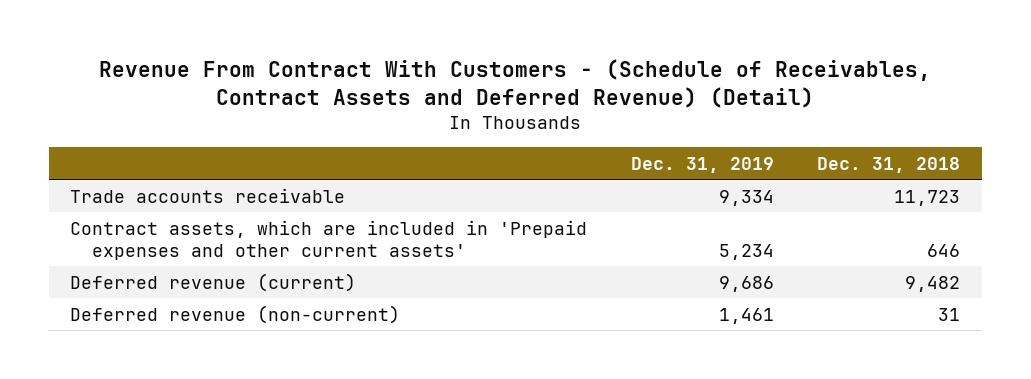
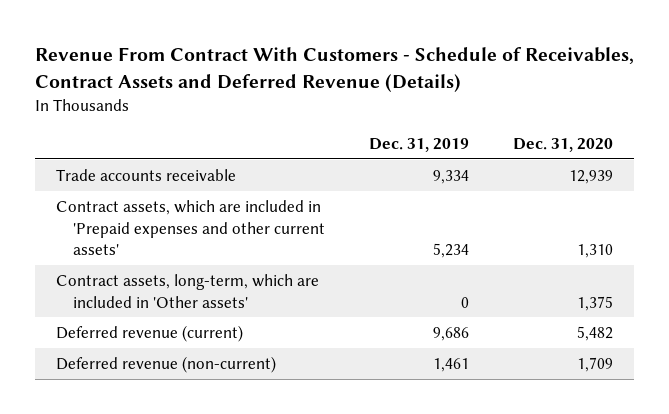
[99,58,932,108] Revenue From Contract With Customers - (Schedule of Receivables, Contract Assets and Deferred Revenue) (Detail) -> [34,47,634,92] Revenue From Contract With Customers - Schedule of Receivables, Contract Assets and Deferred Revenue (Details)
[817,156,961,173] Dec. 31, 2018 -> none
none -> [512,137,613,152] Dec. 31, 2020
none -> [56,273,320,308] Contract assets, long-term, which are included in 'Other assets'

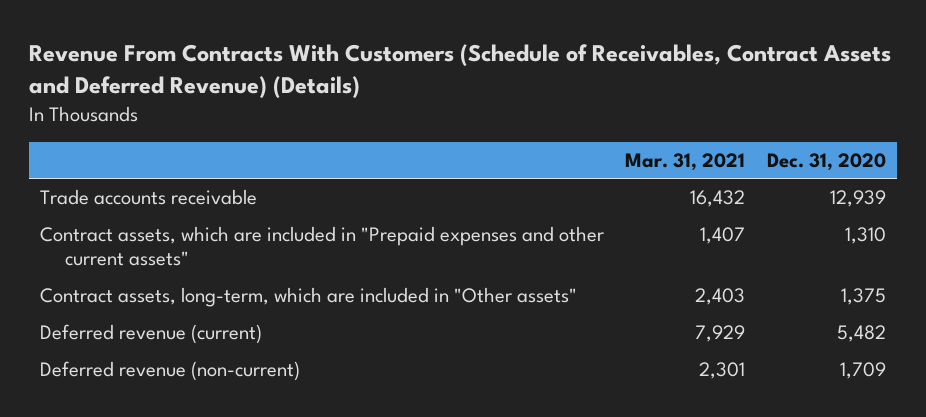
[34,47,634,92] Revenue From Contract With Customers - Schedule of Receivables, Contract Assets and Deferred Revenue (Details) -> [28,43,891,98] Revenue From Contracts With Customers (Schedule of Receivables, Contract Assets and Deferred Revenue) (Details)
[368,137,469,152] Dec. 31, 2019 -> none
none -> [625,152,746,171] Mar. 31, 2021
[56,199,326,256] Contract assets, which are included in 'Prepaid expenses and other current assets' -> [39,226,604,267] Contract assets, which are included in "Prepaid expenses and other current assets"
[56,273,320,308] Contract assets, long-term, which are included in 'Other assets' -> [39,287,577,308] Contract assets, long-term, which are included in "Other assets"

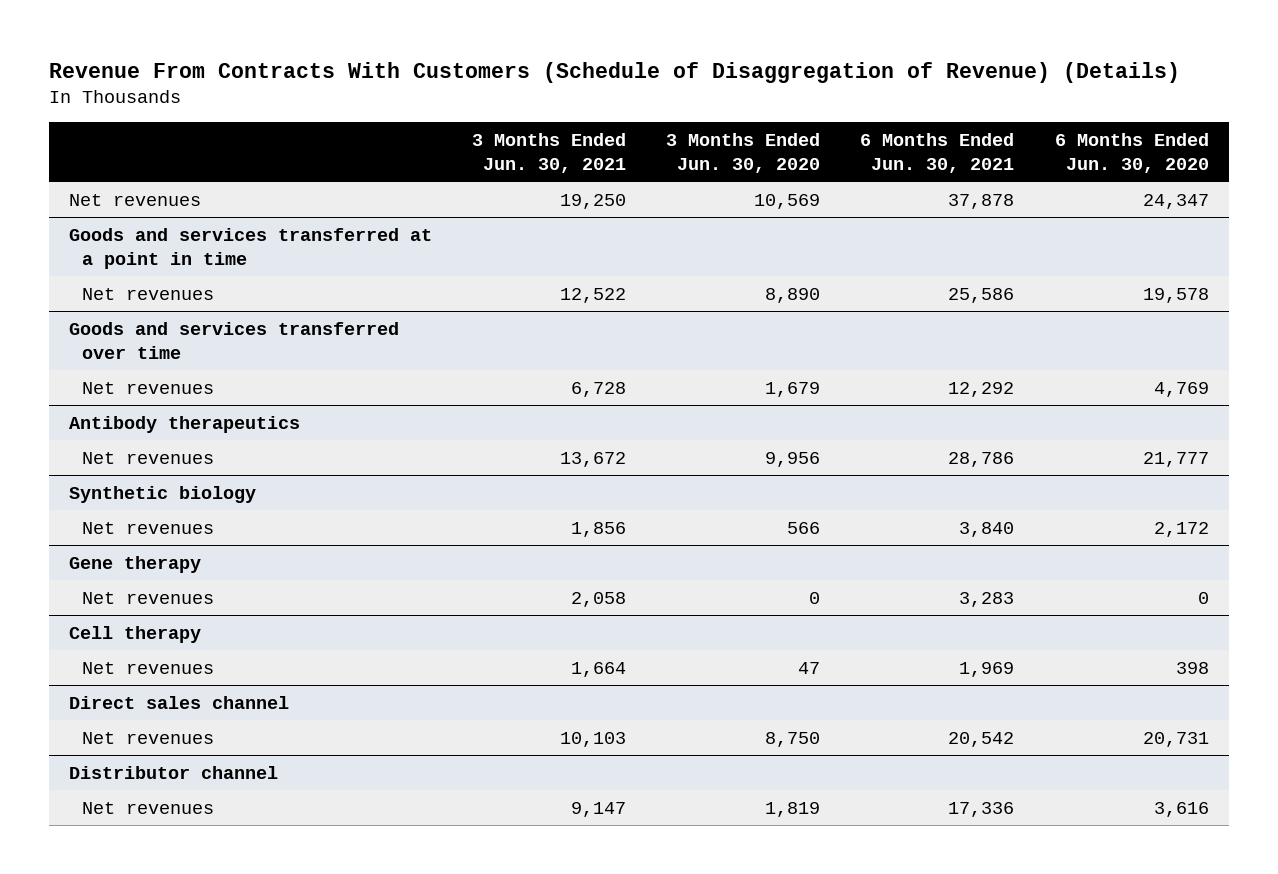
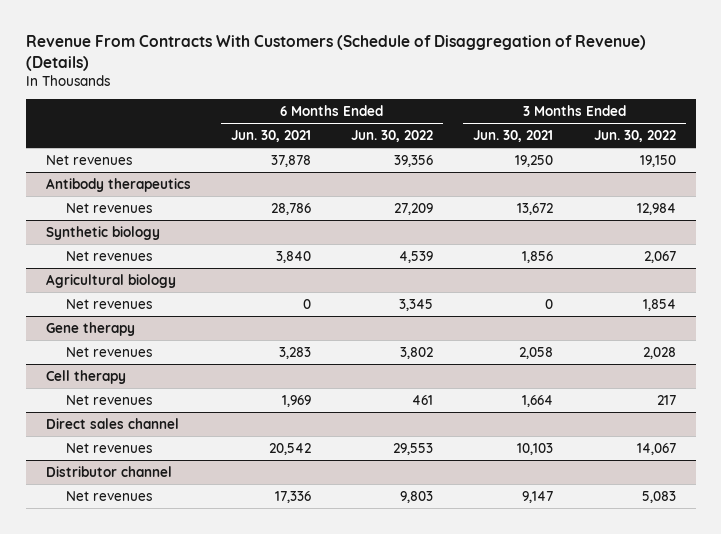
[666,132,821,173] 3 Months Ended Jun. 30, 2020 -> none
[1054,132,1209,173] 6 Months Ended Jun. 30, 2020 -> none
none -> [351,129,434,142] Jun. 30, 2022
none -> [593,129,676,142] Jun. 30, 2022
[69,227,433,269] Goods and services transferred at a point in time -> none
[82,287,215,300] Net revenues -> none
[69,321,400,359] Goods and services transferred over time -> none
[82,381,215,394] Net revenues -> none
none -> [45,273,176,288] Agricultural biology
none -> [65,298,152,309] Net revenues

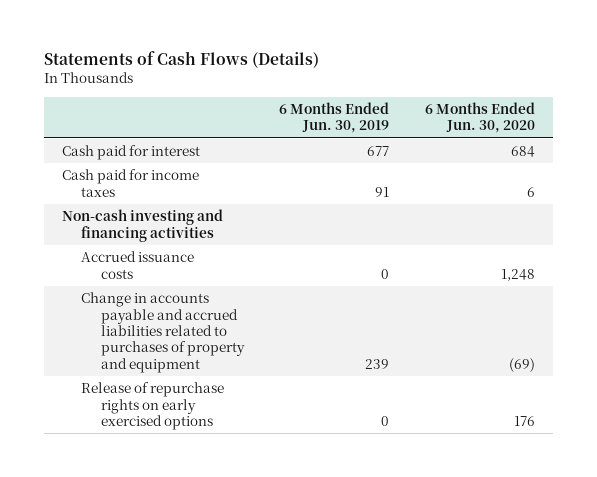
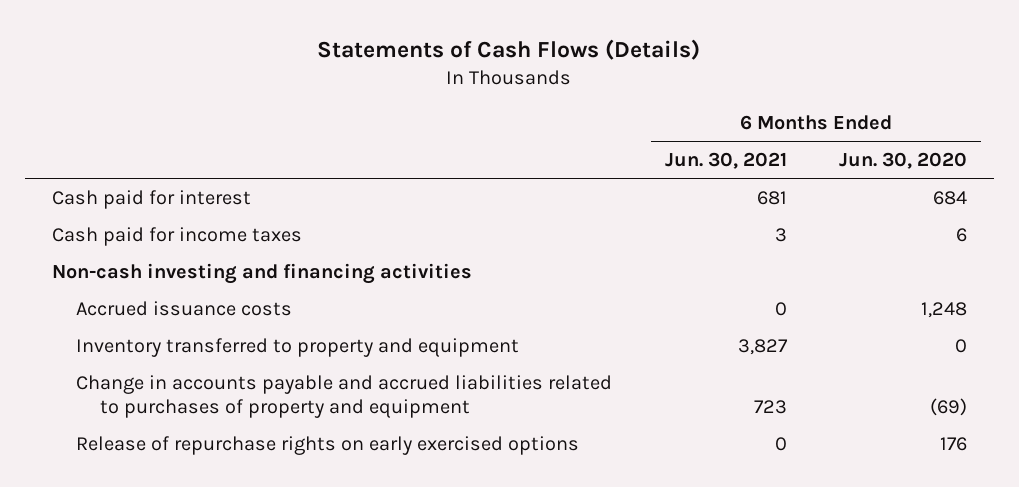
[279,101,390,134] 6 Months Ended Jun. 30, 2019 -> none
none -> [664,152,787,170] Jun. 30, 2021
none -> [75,337,519,357] Inventory transferred to property and equipment

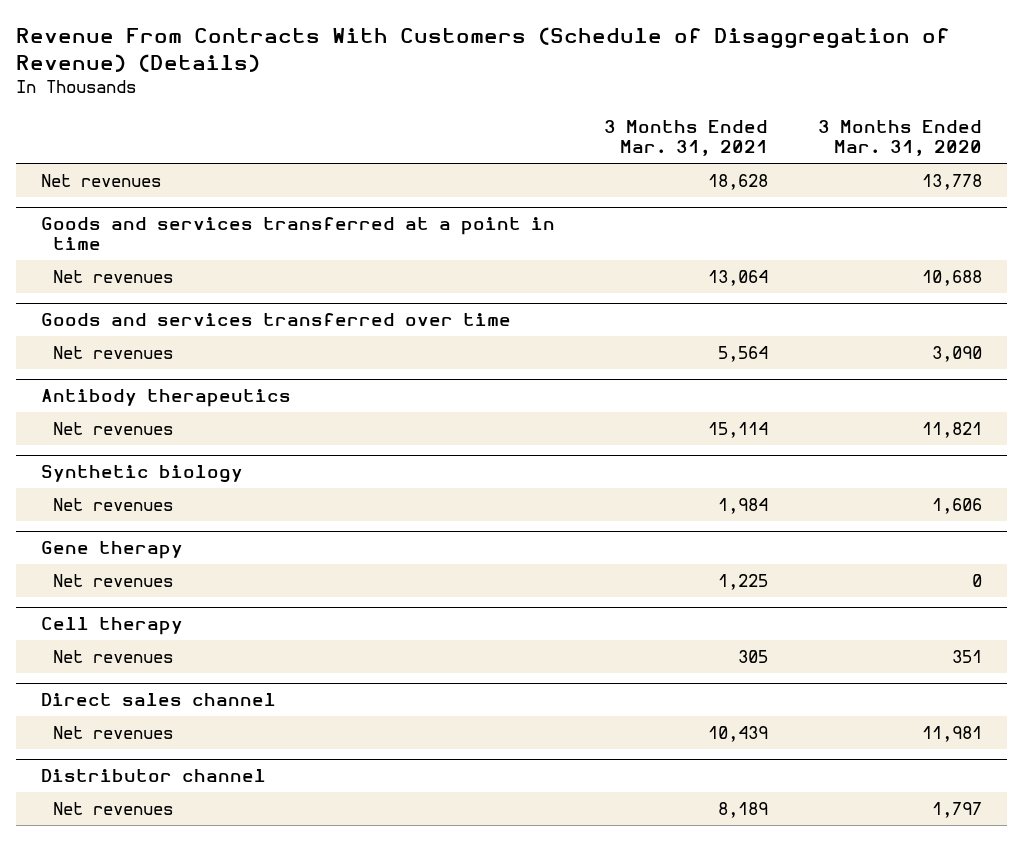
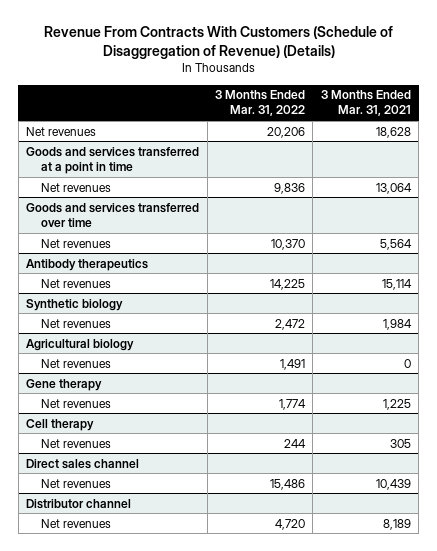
[817,120,982,157] 3 Months Ended Mar. 31, 2020 -> none
none -> [215,90,306,117] 3 Months Ended Mar. 31, 2022
none -> [26,338,135,351] Agricultural biology
none -> [41,358,112,368] Net revenues

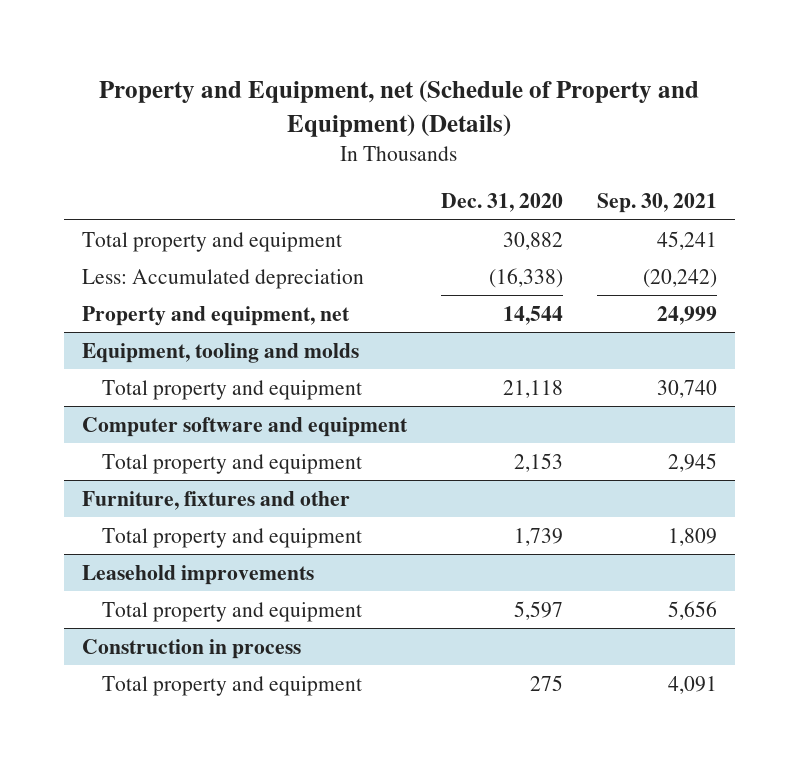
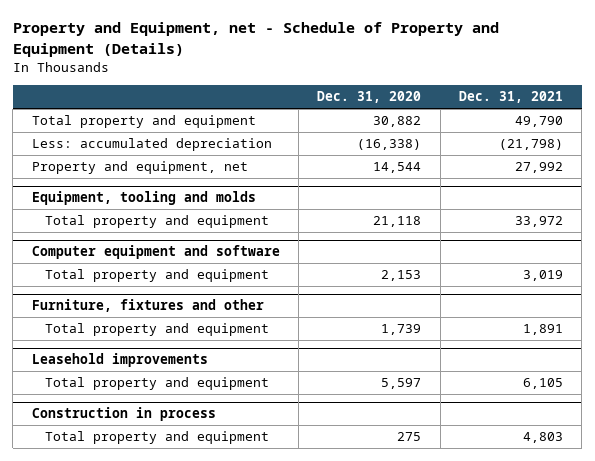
[99,79,700,137] Property and Equipment, net (Schedule of Property and Equipment) (Details) -> [12,22,499,57] Property and Equipment, net - Schedule of Property and Equipment (Details)
[597,193,718,214] Sep. 30, 2021 -> none
none -> [458,91,563,104] Dec. 31, 2021
[81,268,364,289] Less: Accumulated depreciation -> [31,138,272,152] Less: accumulated depreciation
[81,416,408,437] Computer software and equipment -> [31,245,280,260] Computer equipment and software

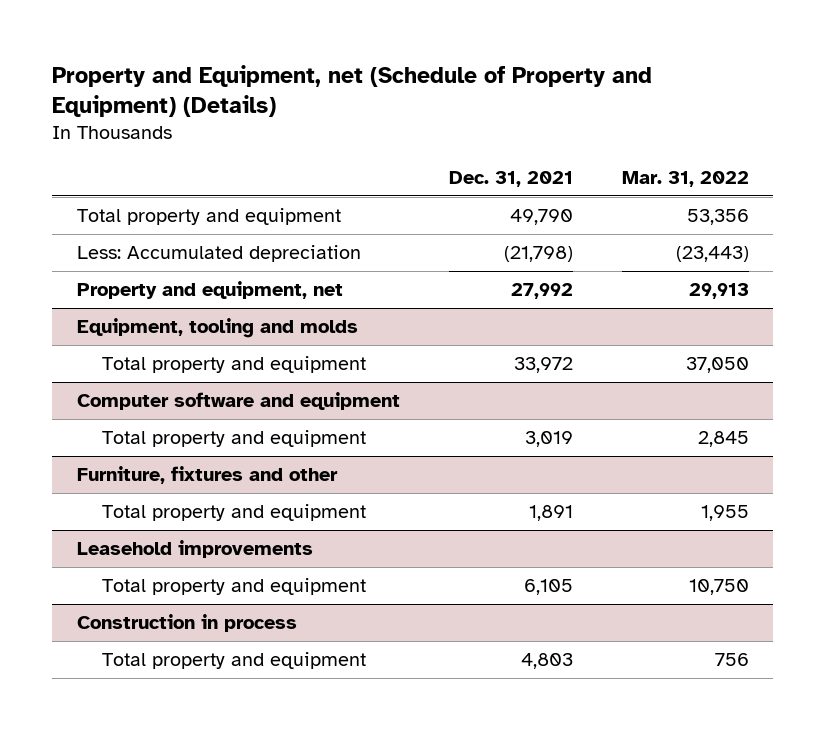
[12,22,499,57] Property and Equipment, net - Schedule of Property and Equipment (Details) -> [52,64,653,117] Property and Equipment, net (Schedule of Property and Equipment) (Details)
[317,91,422,104] Dec. 31, 2020 -> none
none -> [621,170,749,187] Mar. 31, 2022
[31,138,272,152] Less: accumulated depreciation -> [76,245,361,263] Less: Accumulated depreciation
[31,245,280,260] Computer equipment and software -> [76,392,400,411] Computer software and equipment

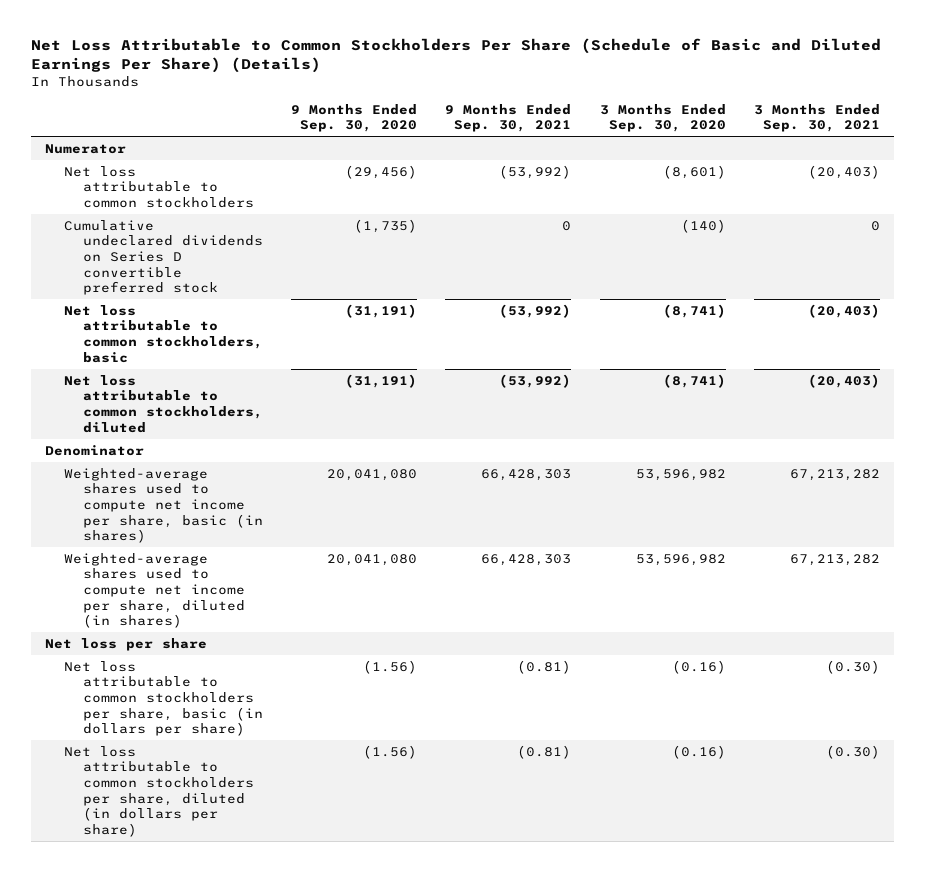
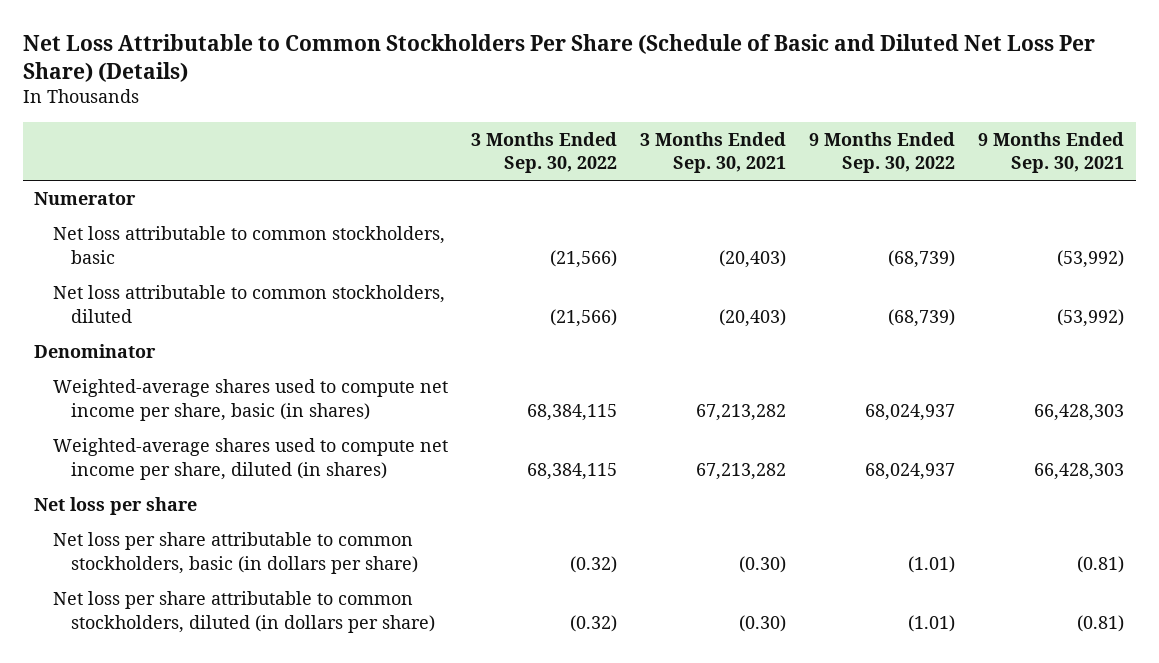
[30,38,881,74] Net Loss Attributable to Common Stockholders Per Share (Schedule of Basic and Diluted Earnings Per Share) (Details) -> [22,33,1095,82] Net Loss Attributable to Common Stockholders Per Share (Schedule of Basic and Diluted Net Loss Per Share) (Details)
[291,103,418,133] 9 Months Ended Sep. 30, 2020 -> none
[599,103,726,133] 3 Months Ended Sep. 30, 2020 -> none
none -> [470,131,617,174] 3 Months Ended Sep. 30, 2022
none -> [809,131,956,174] 9 Months Ended Sep. 30, 2022
[64,165,254,209] Net loss attributable to common stockholders -> none
[64,219,263,296] Cumulative undeclared dividends on Series D convertible preferred stock -> none
[64,660,263,737] Net loss attributable to common stockholders per share, basic (in dollars per share) -> [52,532,419,574] Net loss per share attributable to common stockholders, basic (in dollars per share)
[64,745,254,837] Net loss attributable to common stockholders per share, diluted (in dollars per share) -> [52,591,436,633] Net loss per share attributable to common stockholders, diluted (in dollars per share)

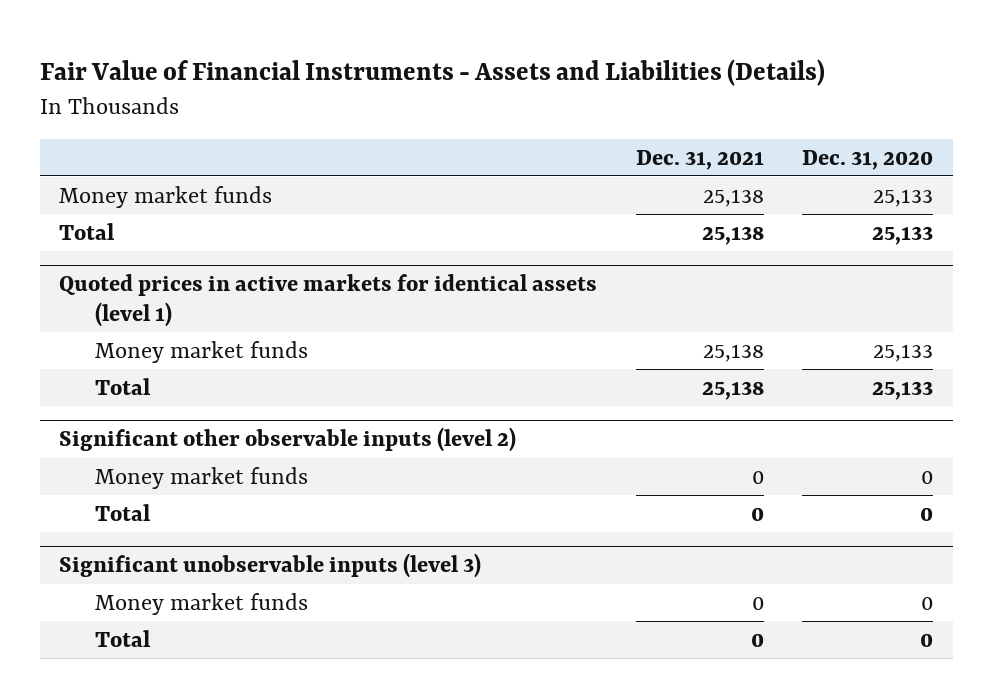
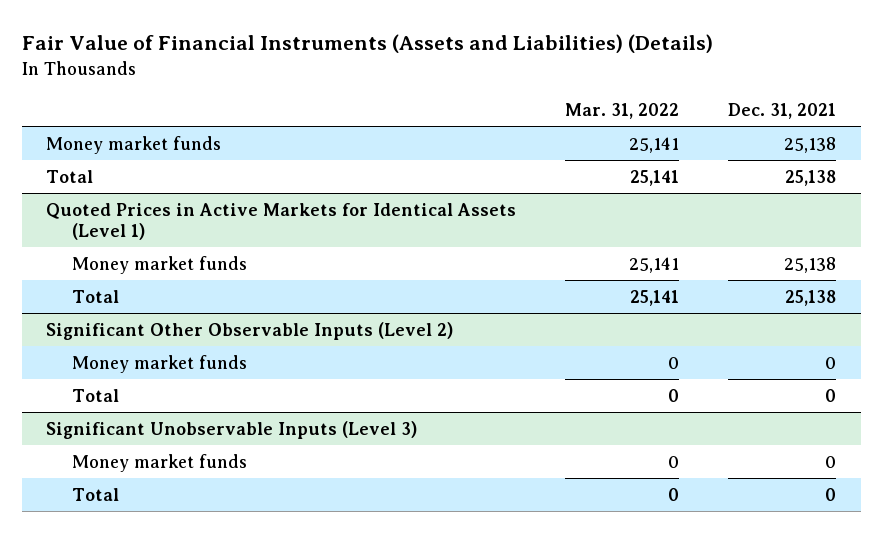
[40,58,826,86] Fair Value of Financial Instruments - Assets and Liabilities (Details) -> [21,34,713,54] Fair Value of Financial Instruments (Assets and Liabilities) (Details)
[802,149,934,170] Dec. 31, 2020 -> none
none -> [565,102,680,119] Mar. 31, 2022
[59,274,598,328] Quoted prices in active markets for identical assets (level 1) -> [46,202,517,240] Quoted Prices in Active Markets for Identical Assets (Level 1)
[59,427,517,453] Significant other observable inputs (level 2) -> [46,321,454,340] Significant Other Observable Inputs (Level 2)
[59,553,482,579] Significant unobservable inputs (level 3) -> [46,420,418,439] Significant Unobservable Inputs (Level 3)

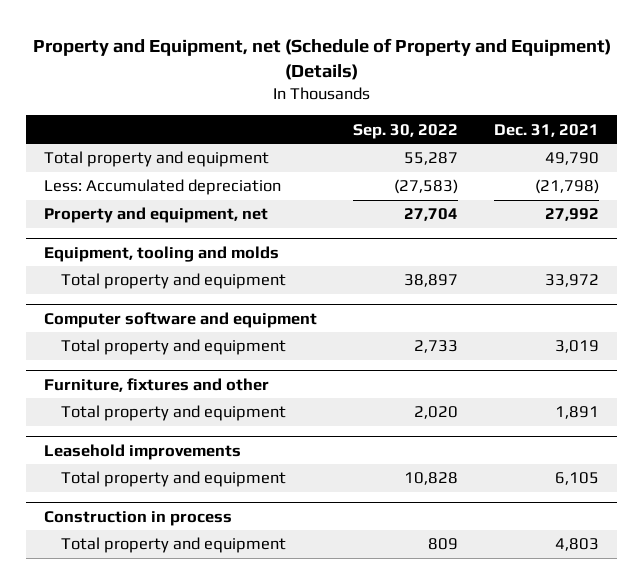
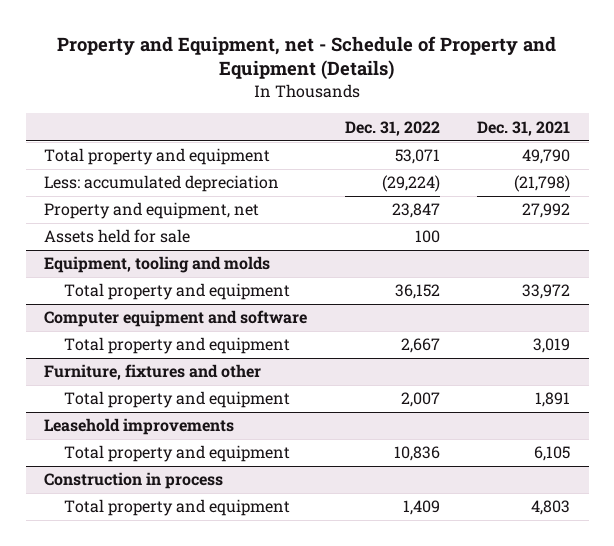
[32,37,611,81] Property and Equipment, net (Schedule of Property and Equipment) (Details) -> [57,35,557,81] Property and Equipment, net - Schedule of Property and Equipment (Details)
[353,123,459,139] Sep. 30, 2022 -> none
none -> [344,120,440,136] Dec. 31, 2022
[44,179,282,196] Less: Accumulated depreciation -> [44,175,280,193] Less: accumulated depreciation
none -> [44,229,191,244] Assets held for sale
[44,311,318,328] Computer software and equipment -> [44,310,308,328] Computer equipment and software

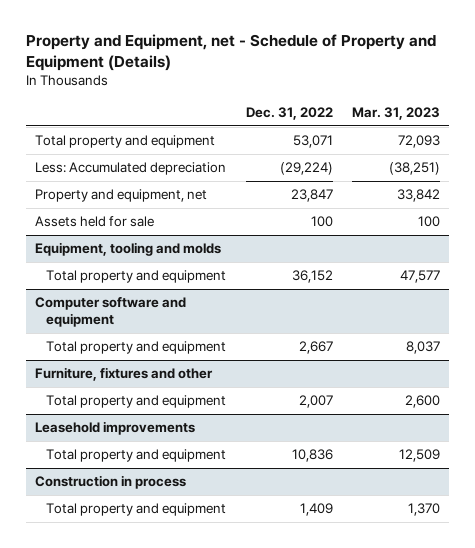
[476,120,570,136] Dec. 31, 2021 -> none
none -> [351,106,440,120] Mar. 31, 2023
[44,175,280,193] Less: accumulated depreciation -> [35,162,227,176] Less: Accumulated depreciation
[44,310,308,328] Computer equipment and software -> [35,297,187,327] Computer software and equipment

